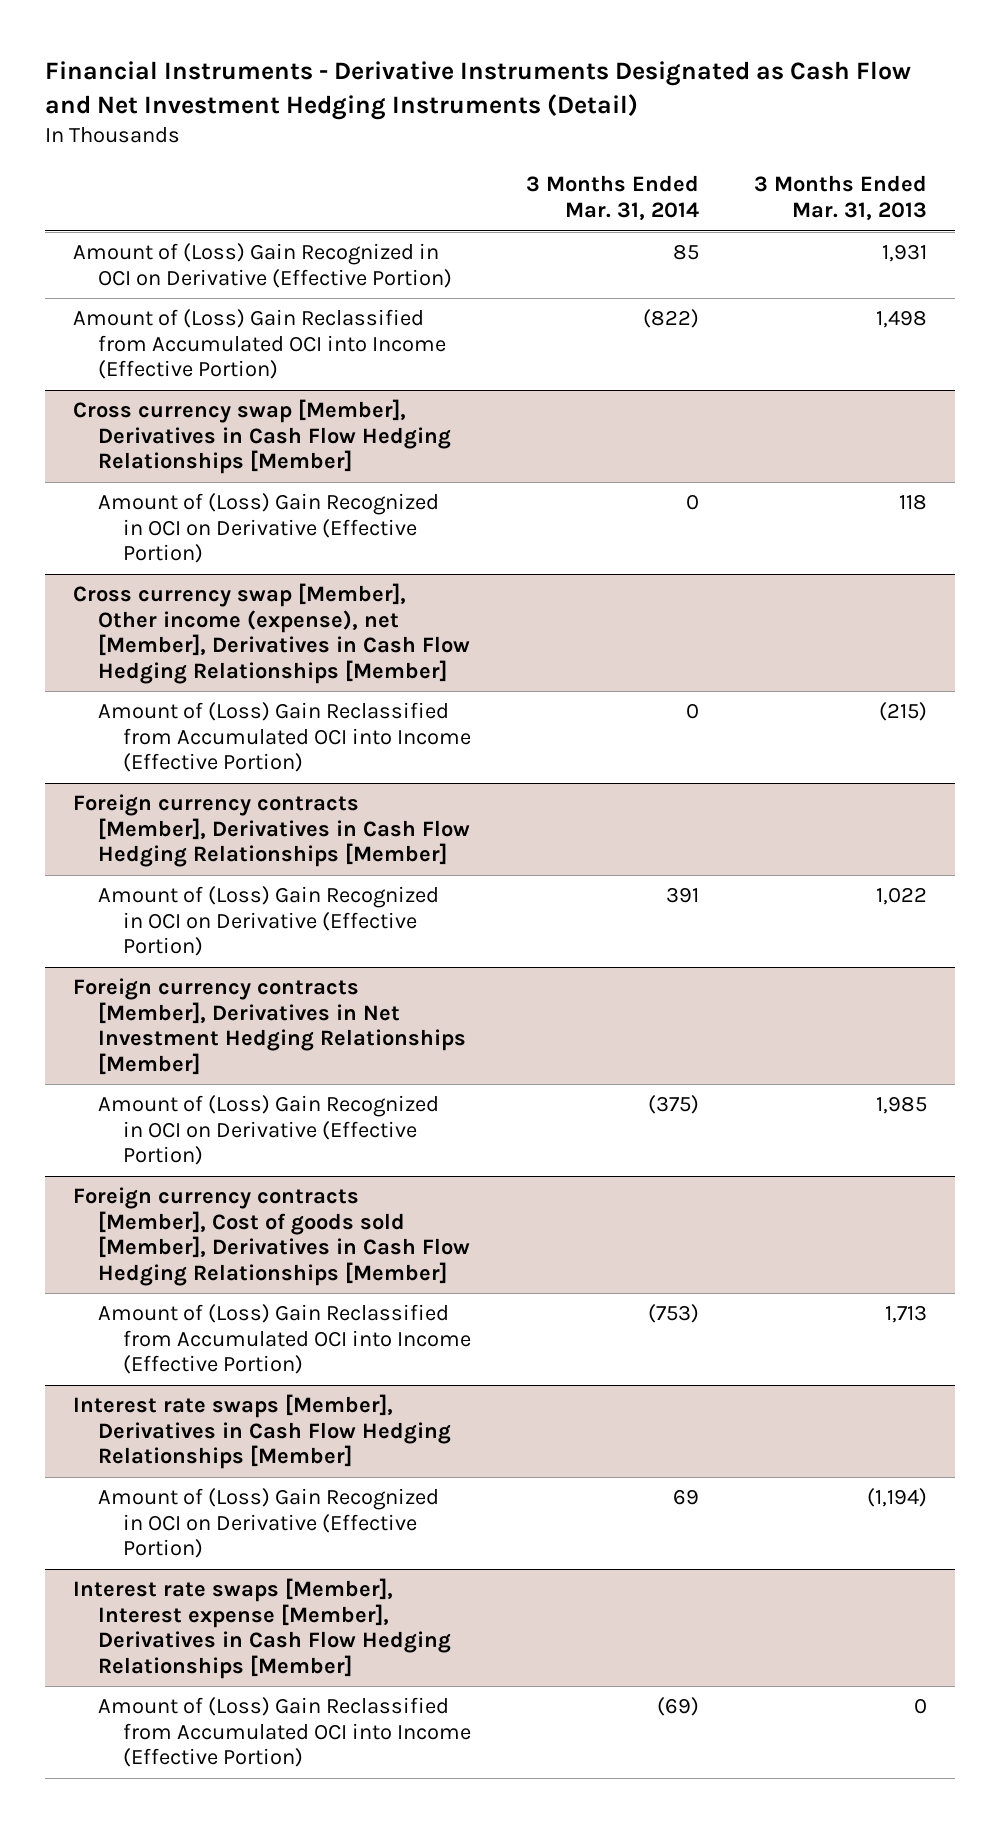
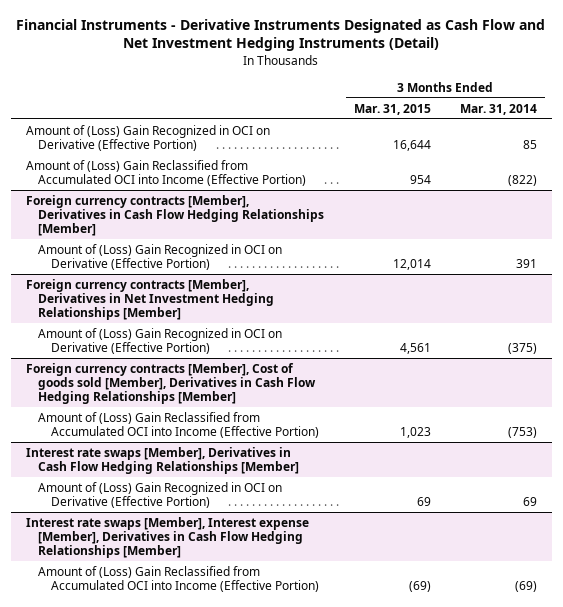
[754,175,928,221] 3 Months Ended Mar. 31, 2013 -> none
none -> [353,103,431,115] Mar. 31, 2015
[72,399,451,475] Cross currency swap [Member], Derivatives in Cash Flow Hedging Relationships [Member] -> none
[97,493,439,564] Amount of (Loss) Gain Recognized in OCI on Derivative (Effective Portion) -> none
[72,583,470,684] Cross currency swap [Member], Other income (expense), net [Member], Derivatives in Cash Flow Hedging Relationships [Member] -> none
[97,702,472,773] Amount of (Loss) Gain Reclassified from Accumulated OCI into Income (Effective Portion) -> none

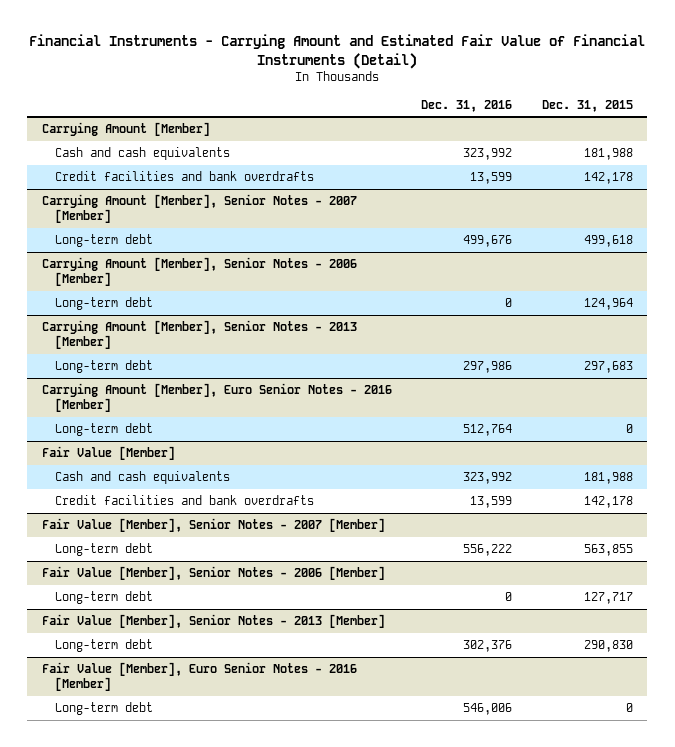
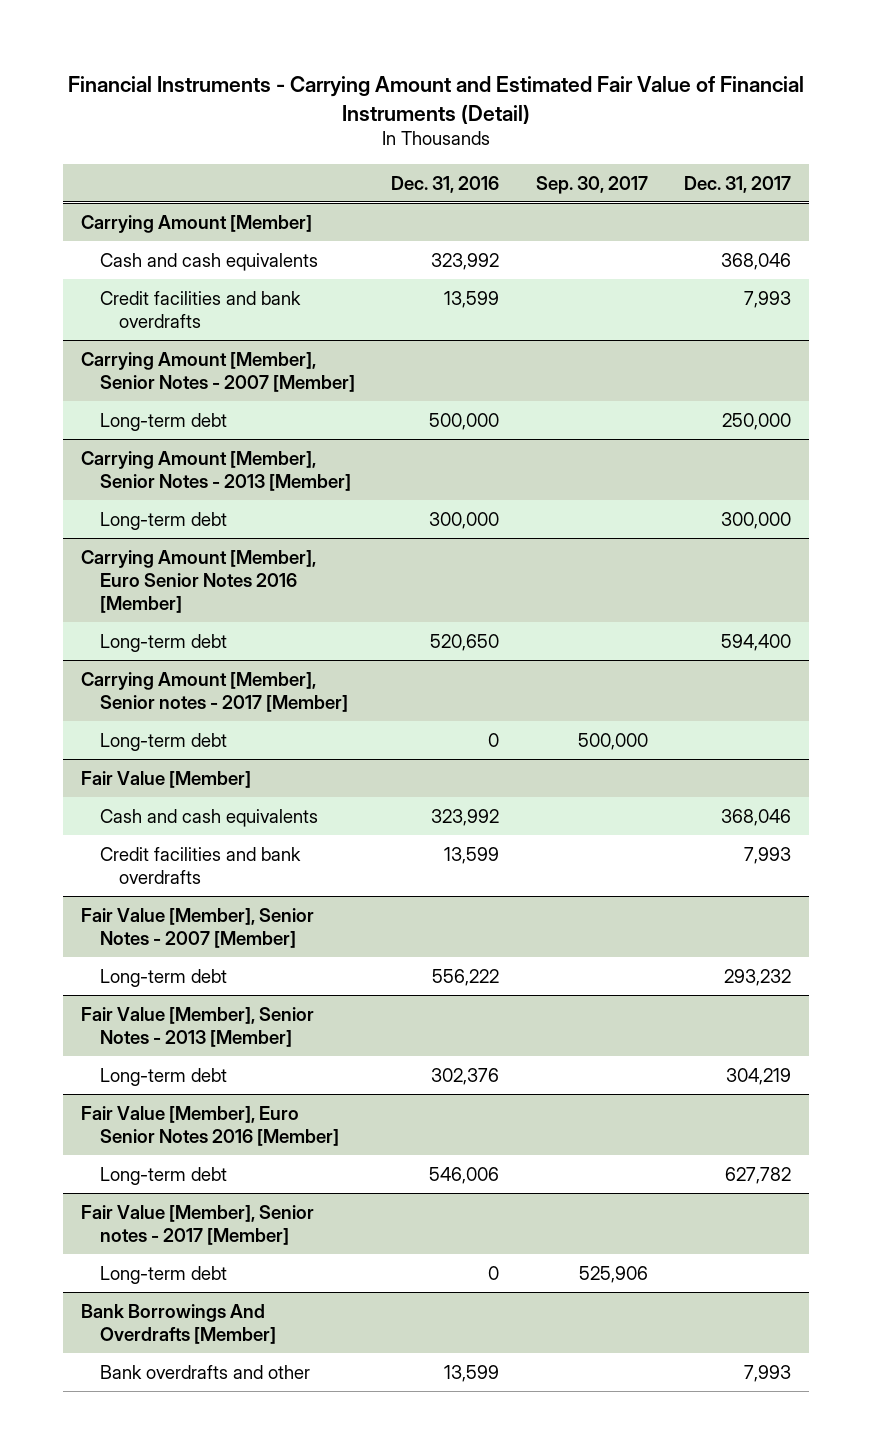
[541,99,633,112] Dec. 31, 2015 -> none
none -> [535,175,648,194] Sep. 30, 2017
none -> [684,175,792,193] Dec. 31, 2017
[42,257,358,287] Carrying Amount [Member], Senior Notes - 2006 [Member] -> none
[55,297,154,311] Long-term debt -> none
[463,235,513,248] 499,676 -> [429,412,500,430] 500,000
[463,361,513,374] 297,986 -> [429,511,500,529] 300,000
[42,383,393,413] Carrying Amount [Member], Euro Senior Notes - 2016 [Member] -> [81,549,317,614] Carrying Amount [Member], Euro Senior Notes 2016 [Member]
[463,424,513,437] 512,764 -> [430,633,500,651] 520,650
none -> [81,671,349,712] Carrying Amount [Member], Senior notes - 2017 [Member]
none -> [100,732,228,751] Long-term debt
[42,566,386,581] Fair Value [Member], Senior Notes - 2006 [Member] -> none
[55,591,154,605] Long-term debt -> none
[42,662,358,692] Fair Value [Member], Euro Senior Notes - 2016 [Member] -> [81,1105,340,1146] Fair Value [Member], Euro Senior Notes 2016 [Member]
none -> [81,1204,315,1245] Fair Value [Member], Senior notes - 2017 [Member]
none -> [100,1265,228,1284] Long-term debt
none -> [81,1303,277,1344] Bank Borrowings And Overdrafts [Member]
none -> [100,1364,311,1379] Bank overdrafts and other

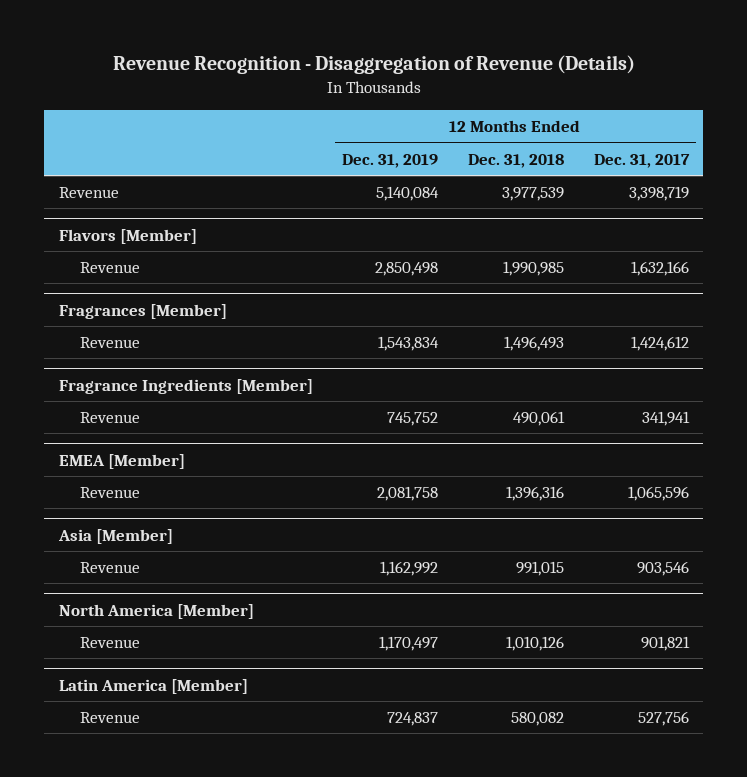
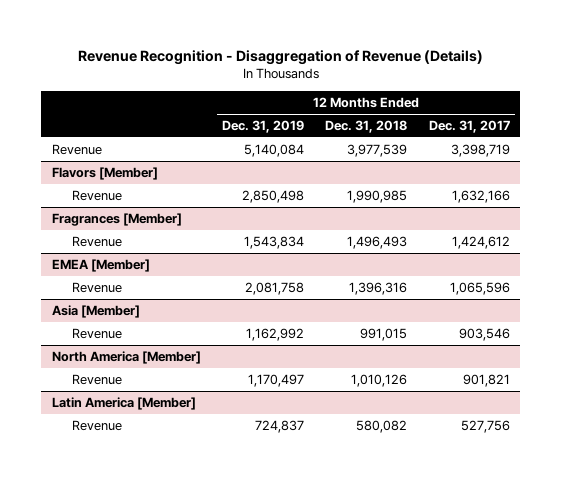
[58,378,313,394] Fragrance Ingredients [Member] -> none
[79,412,140,424] Revenue -> none

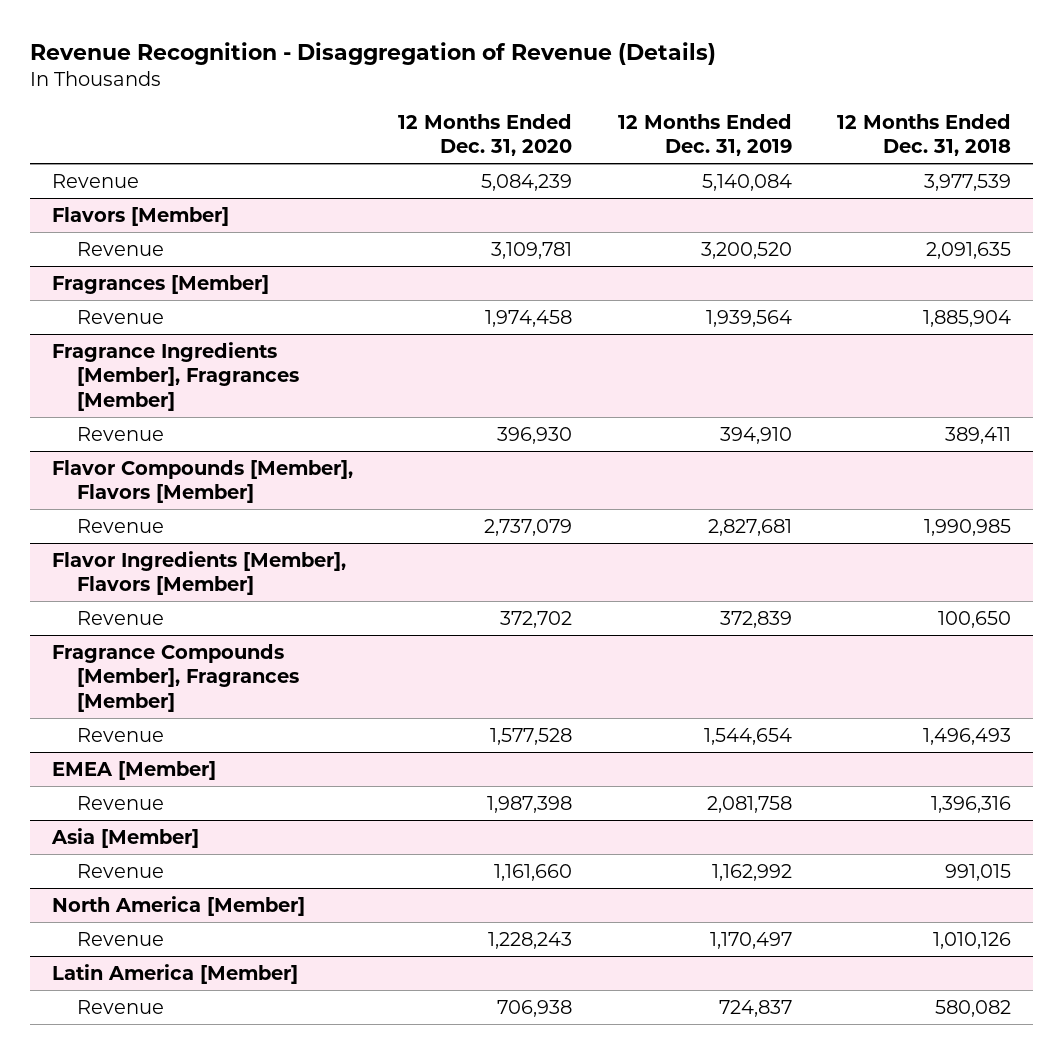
[428,120,510,134] Dec. 31, 2017 -> none
none -> [398,113,573,157] 12 Months Ended Dec. 31, 2020
[242,190,305,204] 2,850,498 -> [700,241,792,259] 3,200,520
[347,190,408,204] 1,990,985 -> [925,241,1011,259] 2,091,635
[244,236,305,250] 1,543,834 -> [705,309,792,327] 1,939,564
[347,236,408,250] 1,496,493 -> [922,309,1011,327] 1,885,904
none -> [52,341,299,411] Fragrance Ingredients [Member], Fragrances [Member]
none -> [76,426,164,441] Revenue
none -> [52,459,354,504] Flavor Compounds [Member], Flavors [Member]
none -> [76,518,164,533] Revenue
none -> [52,550,347,596] Flavor Ingredients [Member], Flavors [Member]
none -> [76,610,164,625] Revenue
none -> [52,643,299,712] Fragrance Compounds [Member], Fragrances [Member]
none -> [76,727,164,742] Revenue

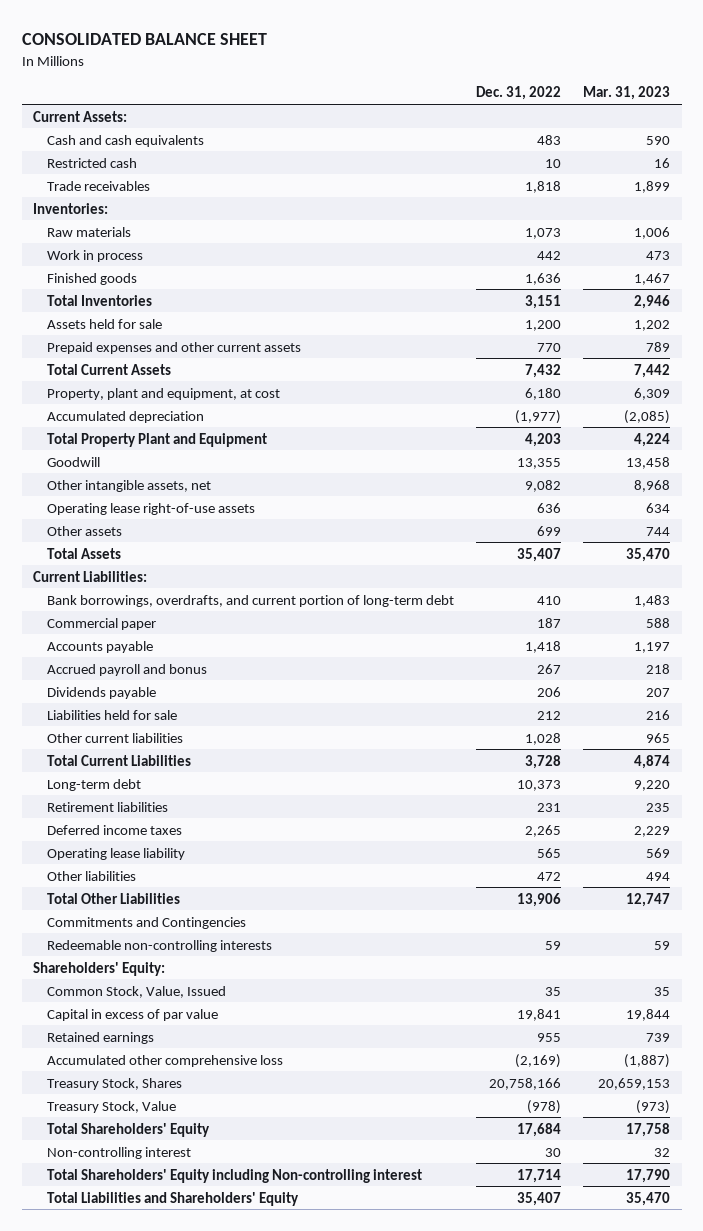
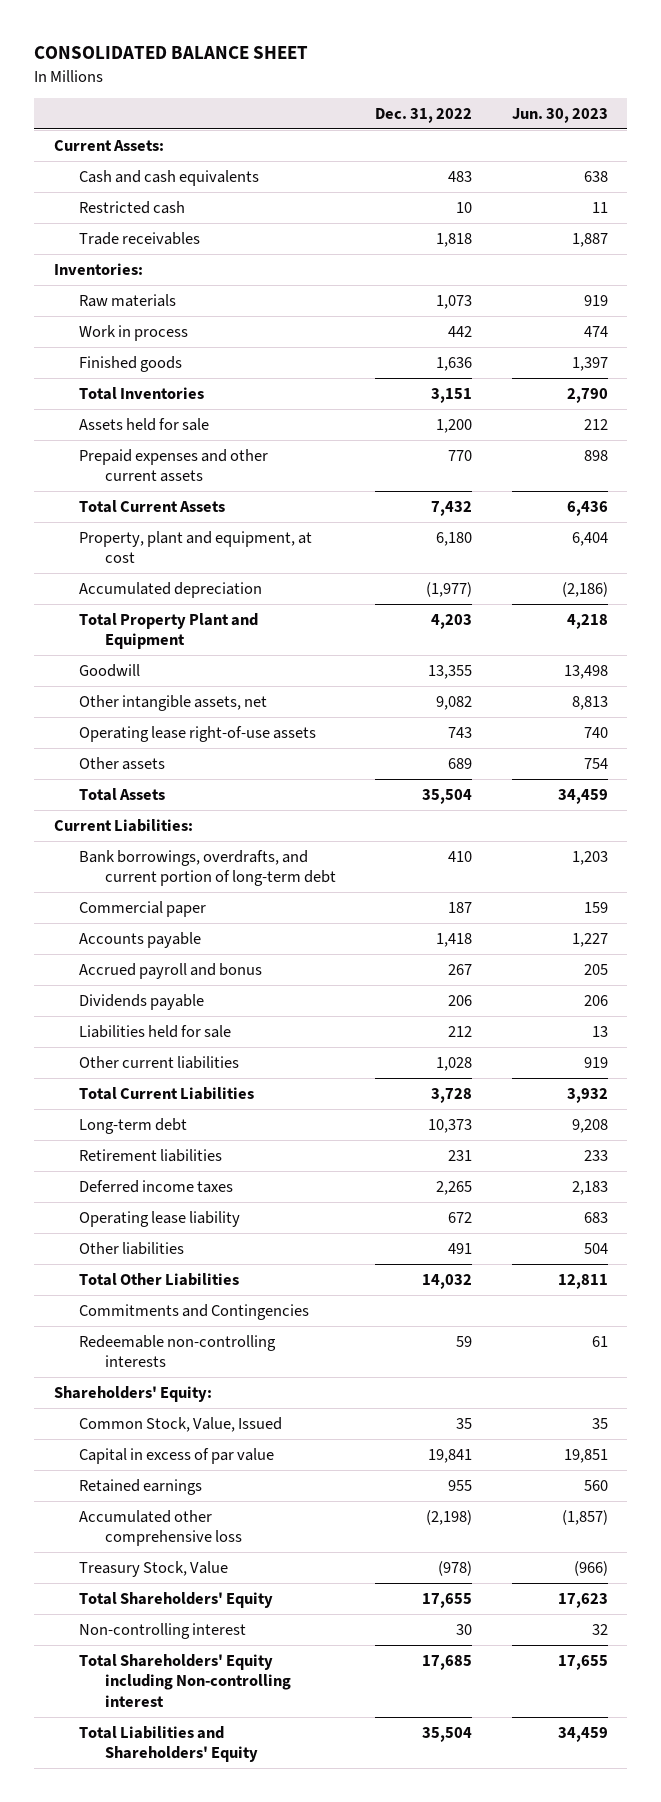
[583,86,671,101] Mar. 31, 2023 -> none
none -> [511,107,608,123] Jun. 30, 2023
[537,502,562,513] 636 -> [448,726,473,738] 743
[537,525,562,536] 699 -> [448,757,473,769] 689
[517,547,562,562] 35,407 -> [422,788,473,804] 35,504
[537,847,562,858] 565 -> [448,1211,473,1223] 672
[537,871,562,881] 472 -> [448,1242,473,1254] 491
[517,892,562,907] 13,906 -> [422,1273,473,1289] 14,032
[47,1077,183,1090] Treasury Stock, Shares -> none
[515,1053,562,1068] (2,169) -> [426,1509,473,1525] (2,198)
[517,1122,562,1137] 17,684 -> [422,1592,473,1608] 17,655
[517,1168,562,1183] 17,714 -> [422,1654,473,1670] 17,685
[517,1191,562,1206] 35,407 -> [422,1726,473,1742] 35,504

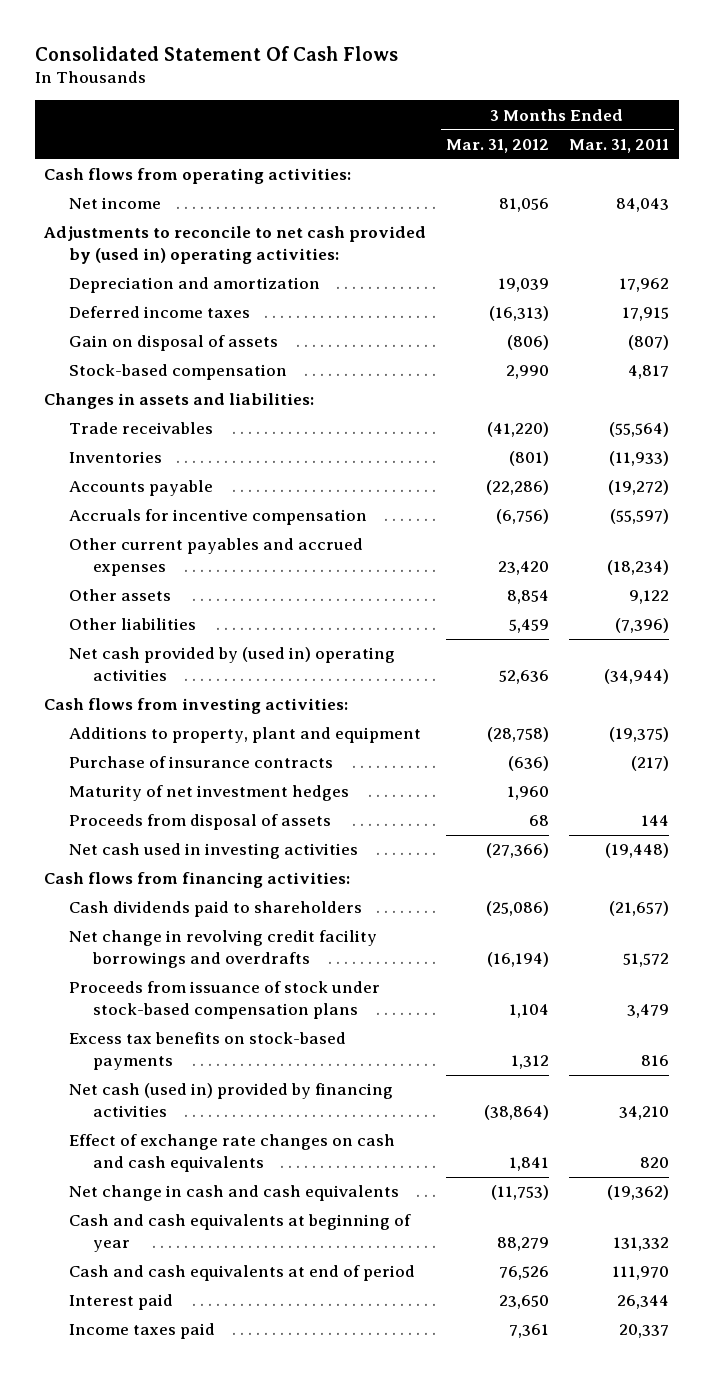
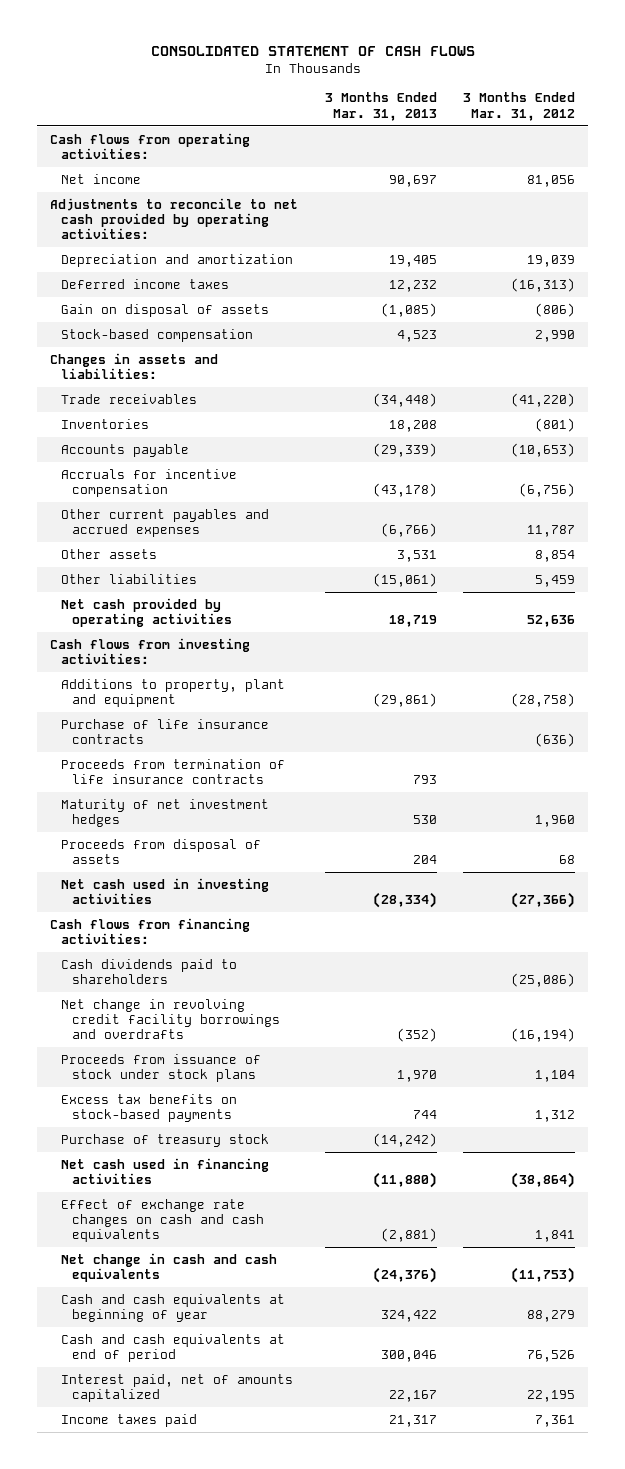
[34,45,398,61] Consolidated Statement Of Cash Flows -> [150,46,475,57] CONSOLIDATED STATEMENT OF CASH FLOWS
[568,138,669,153] Mar. 31, 2011 -> none
none -> [324,92,437,121] 3 Months Ended Mar. 31, 2013
[43,226,427,264] Adjustments to reconcile to net cash provided by (used in) operating activities: -> [50,197,299,240] Adjustments to reconcile to net cash provided by operating activities:
[486,480,550,496] (22,286) -> [511,442,576,457] (10,653)
[498,560,550,575] 23,420 -> [527,524,576,537] 11,787
[68,647,395,681] Net cash provided by (used in) operating activities -> [61,597,233,627] Net cash provided by operating activities
[68,756,333,769] Purchase of insurance contracts -> [61,718,270,744] Purchase of life insurance contracts
none -> [61,758,286,784] Proceeds from termination of life insurance contracts
[68,981,380,1019] Proceeds from issuance of stock under stock-based compensation plans -> [61,1053,262,1082] Proceeds from issuance of stock under stock plans
none -> [61,1133,270,1147] Purchase of treasury stock
[68,1083,393,1117] Net cash (used in) provided by financing activities -> [61,1157,270,1184] Net cash used in financing activities
[68,1294,173,1311] Interest paid -> [61,1373,294,1402] Interest paid, net of amounts capitalized
[499,1295,550,1310] 23,650 -> [527,1389,576,1402] 22,195

